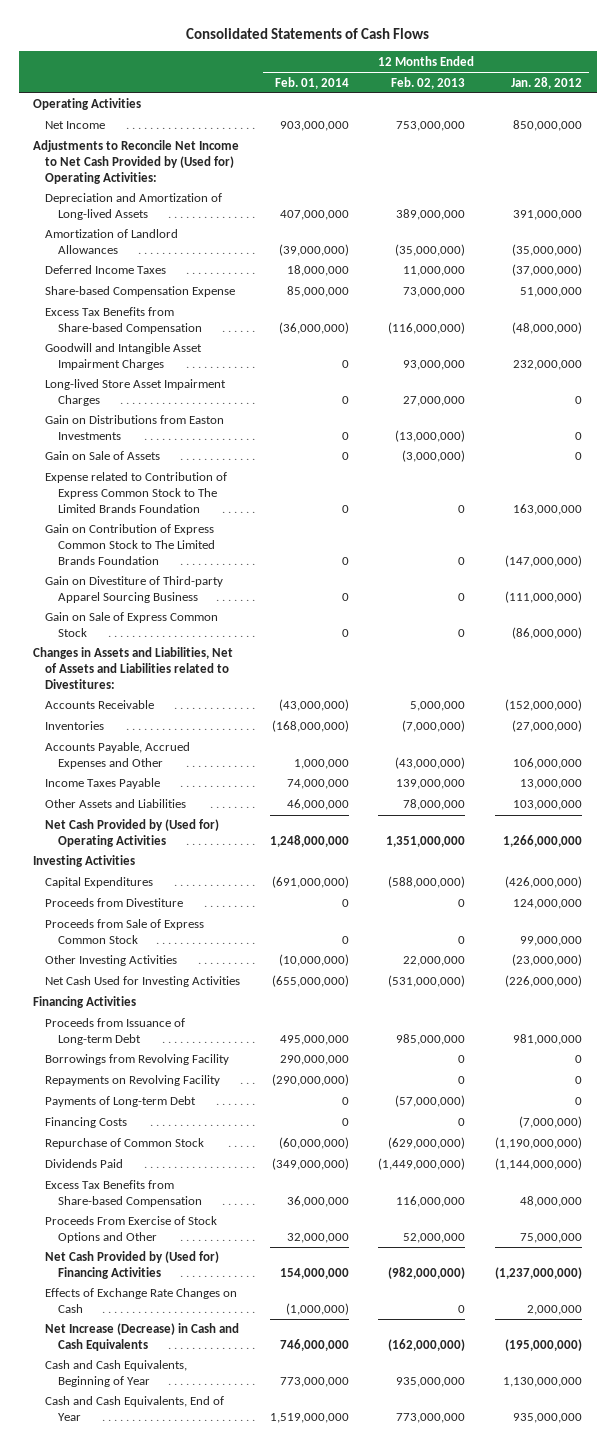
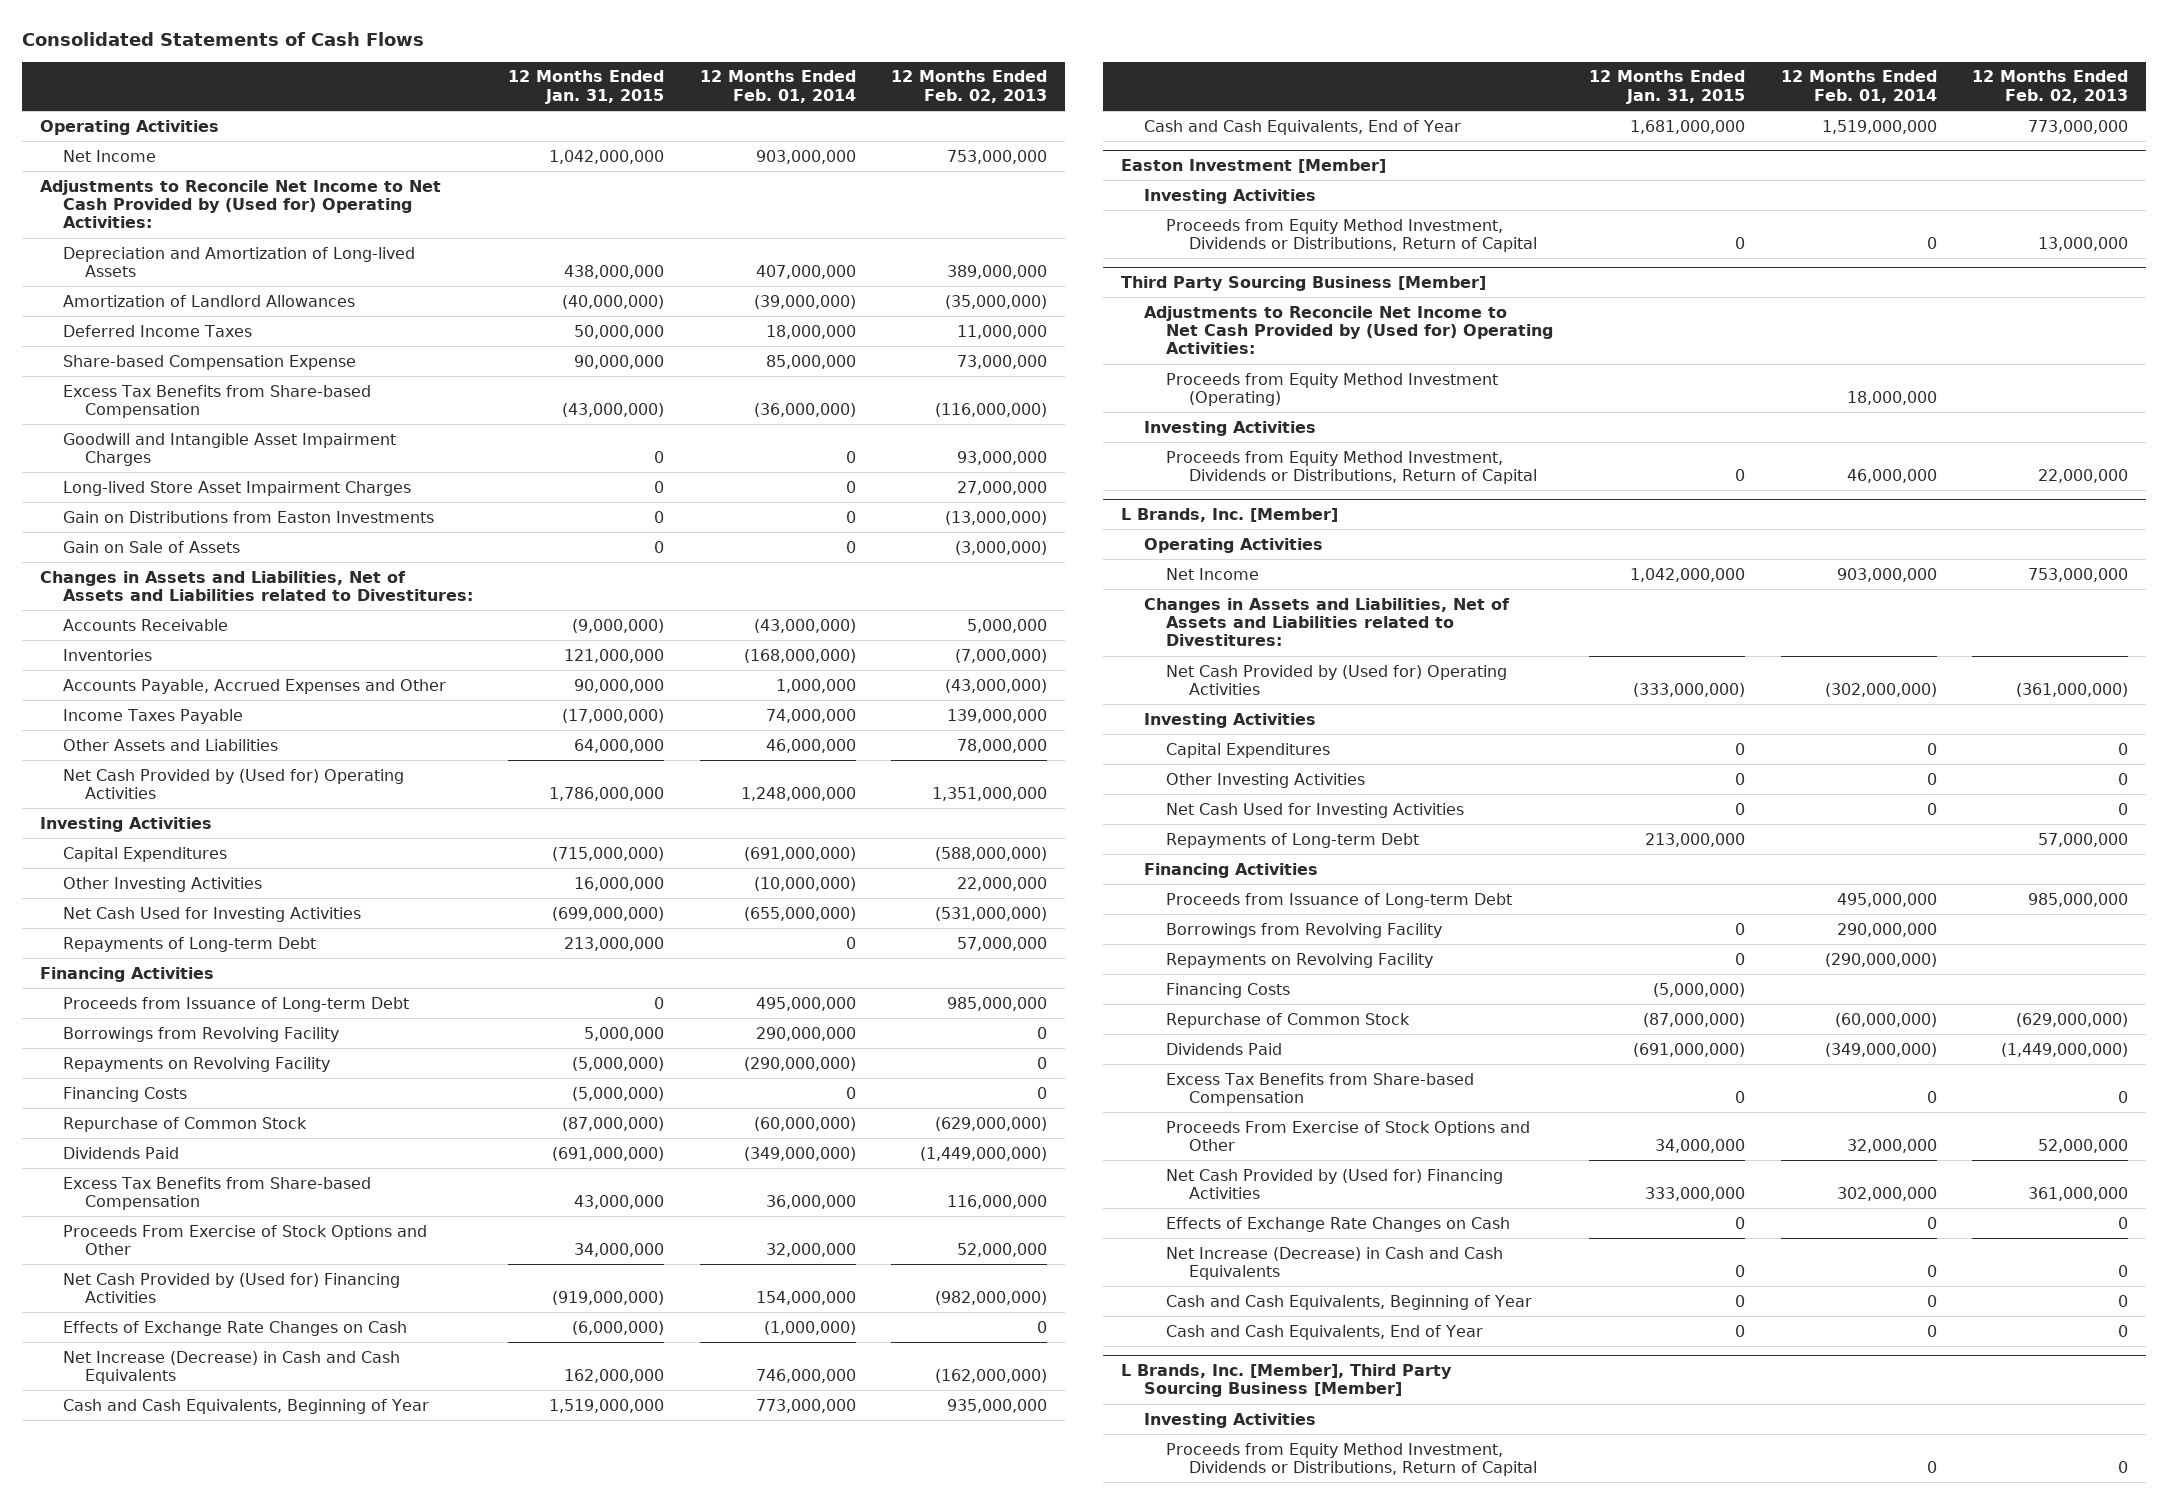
[510,76,582,89] Jan. 28, 2012 -> none
none -> [508,70,665,104] 12 Months Ended Jan. 31, 2015
[45,472,228,513] Expense related to Contribution of Express Common Stock to The Limited Brands Foundation -> none
[45,524,215,565] Gain on Contribution of Express Common Stock to The Limited Brands Foundation -> none
[45,576,224,604] Gain on Divestiture of Third-party Apparel Sourcing Business -> none
[45,612,219,638] Gain on Sale of Express Common Stock -> none
[45,898,184,908] Proceeds from Divestiture -> none
[45,919,205,945] Proceeds from Sale of Express Common Stock -> none
none -> [62,936,316,952] Repayments of Long-term Debt
[45,1096,197,1108] Payments of Long-term Debt -> none
none -> [1121,158,1387,173] Easton Investment [Member]
none -> [1143,188,1316,204] Investing Activities
none -> [1166,218,1537,252] Proceeds from Equity Method Investment, Dividends or Distributions, Return of Capital
none -> [1121,275,1487,291] Third Party Sourcing Business [Member]
none -> [1143,305,1554,355] Adjustments to Reconcile Net Income to Net Cash Provided by (Used for) Operating Activities:
none -> [1166,372,1499,406] Proceeds from Equity Method Investment (Operating)
none -> [1143,420,1316,436] Investing Activities
none -> [1166,450,1537,484] Proceeds from Equity Method Investment, Dividends or Distributions, Return of Capital
none -> [1121,507,1339,522] L Brands, Inc. [Member]
none -> [1143,537,1323,553] Operating Activities
none -> [1166,567,1260,580] Net Income
none -> [1143,597,1510,647] Changes in Assets and Liabilities, Net of Assets and Liabilities related to Divestitures:
none -> [1166,664,1508,695] Net Cash Provided by (Used for) Operating Activities
none -> [1143,712,1316,728] Investing Activities
none -> [1166,742,1331,758] Capital Expenditures
none -> [1166,772,1366,788] Other Investing Activities
none -> [1166,802,1465,818] Net Cash Used for Investing Activities
none -> [1166,832,1420,848] Repayments of Long-term Debt
none -> [1143,862,1318,878] Financing Activities
none -> [1166,892,1513,908] Proceeds from Issuance of Long-term Debt
none -> [1166,922,1443,938] Borrowings from Revolving Facility
none -> [1166,952,1434,968] Repayments on Revolving Facility
none -> [1166,982,1291,998] Financing Costs
none -> [1166,1012,1411,1028] Repurchase of Common Stock
none -> [1166,1042,1283,1055] Dividends Paid
none -> [1166,1072,1475,1106] Excess Tax Benefits from Share-based Compensation
none -> [1166,1120,1531,1151] Proceeds From Exercise of Stock Options and Other
none -> [1166,1168,1504,1199] Net Cash Provided by (Used for) Financing Activities
none -> [1166,1216,1511,1232] Effects of Exchange Rate Changes on Cash
none -> [1166,1246,1504,1280] Net Increase (Decrease) in Cash and Cash Equivalents
none -> [1166,1294,1533,1310] Cash and Cash Equivalents, Beginning of Year
none -> [1166,1324,1484,1340] Cash and Cash Equivalents, End of Year
none -> [1121,1363,1453,1398] L Brands, Inc. [Member], Third Party Sourcing Business [Member]
none -> [1143,1412,1316,1428] Investing Activities
none -> [1166,1442,1537,1476] Proceeds from Equity Method Investment, Dividends or Distributions, Return of Capital

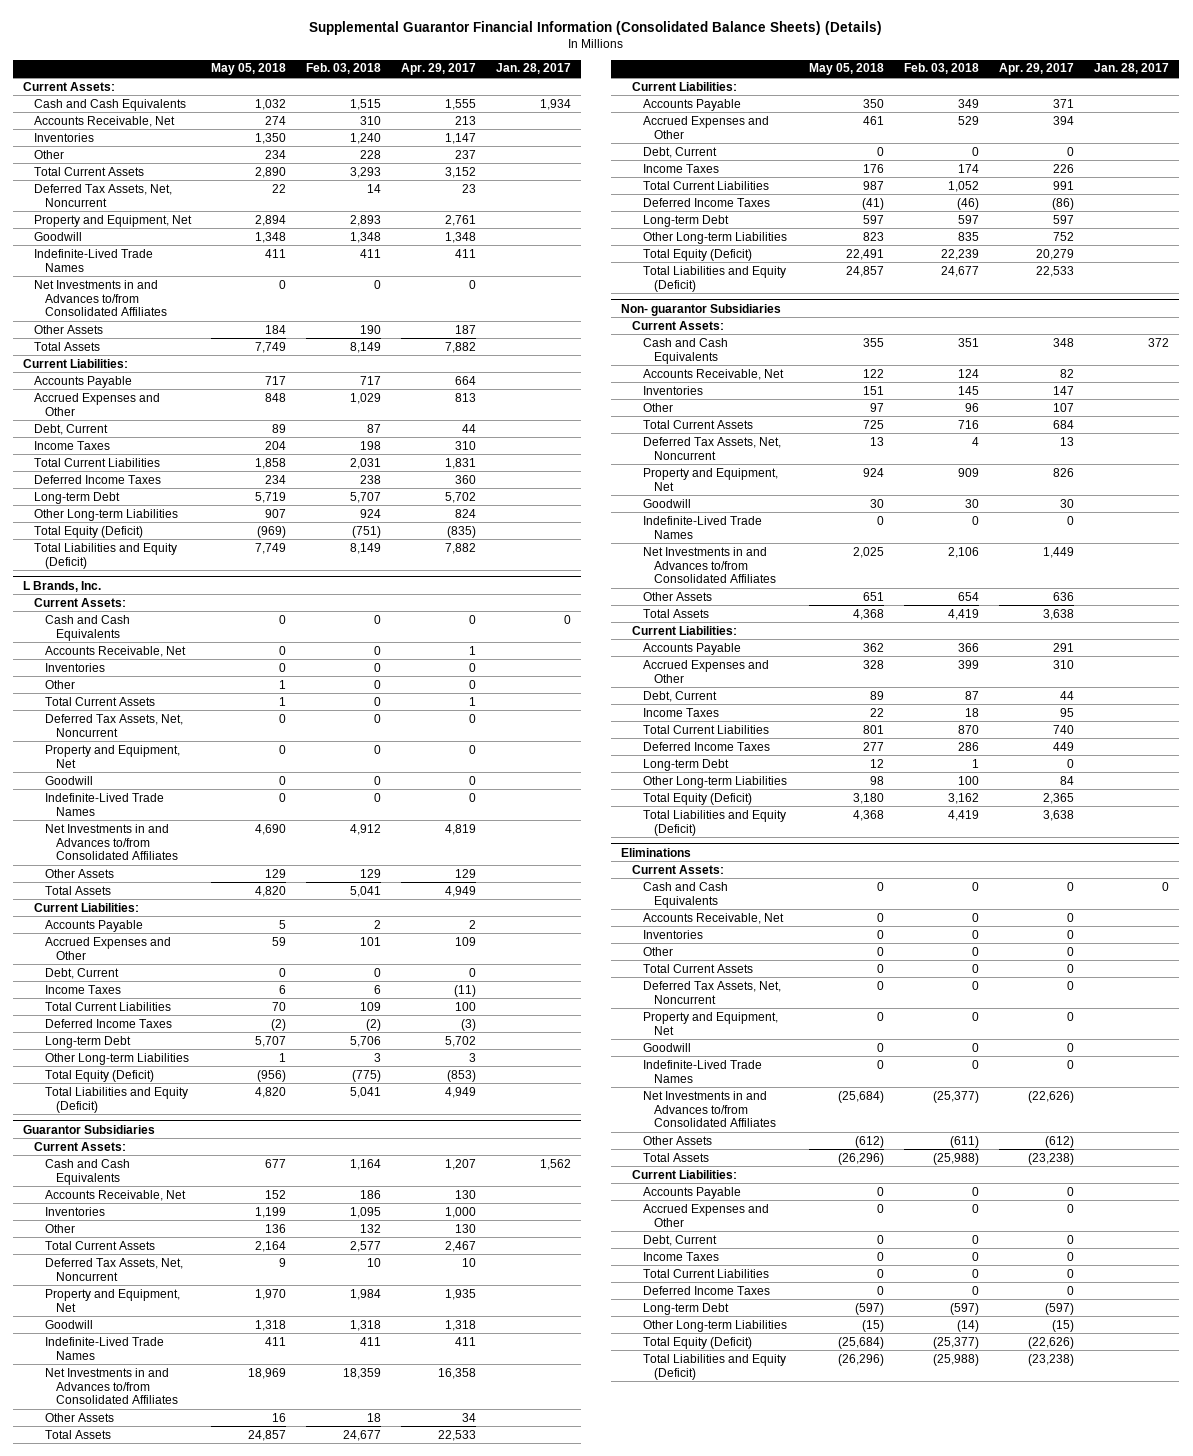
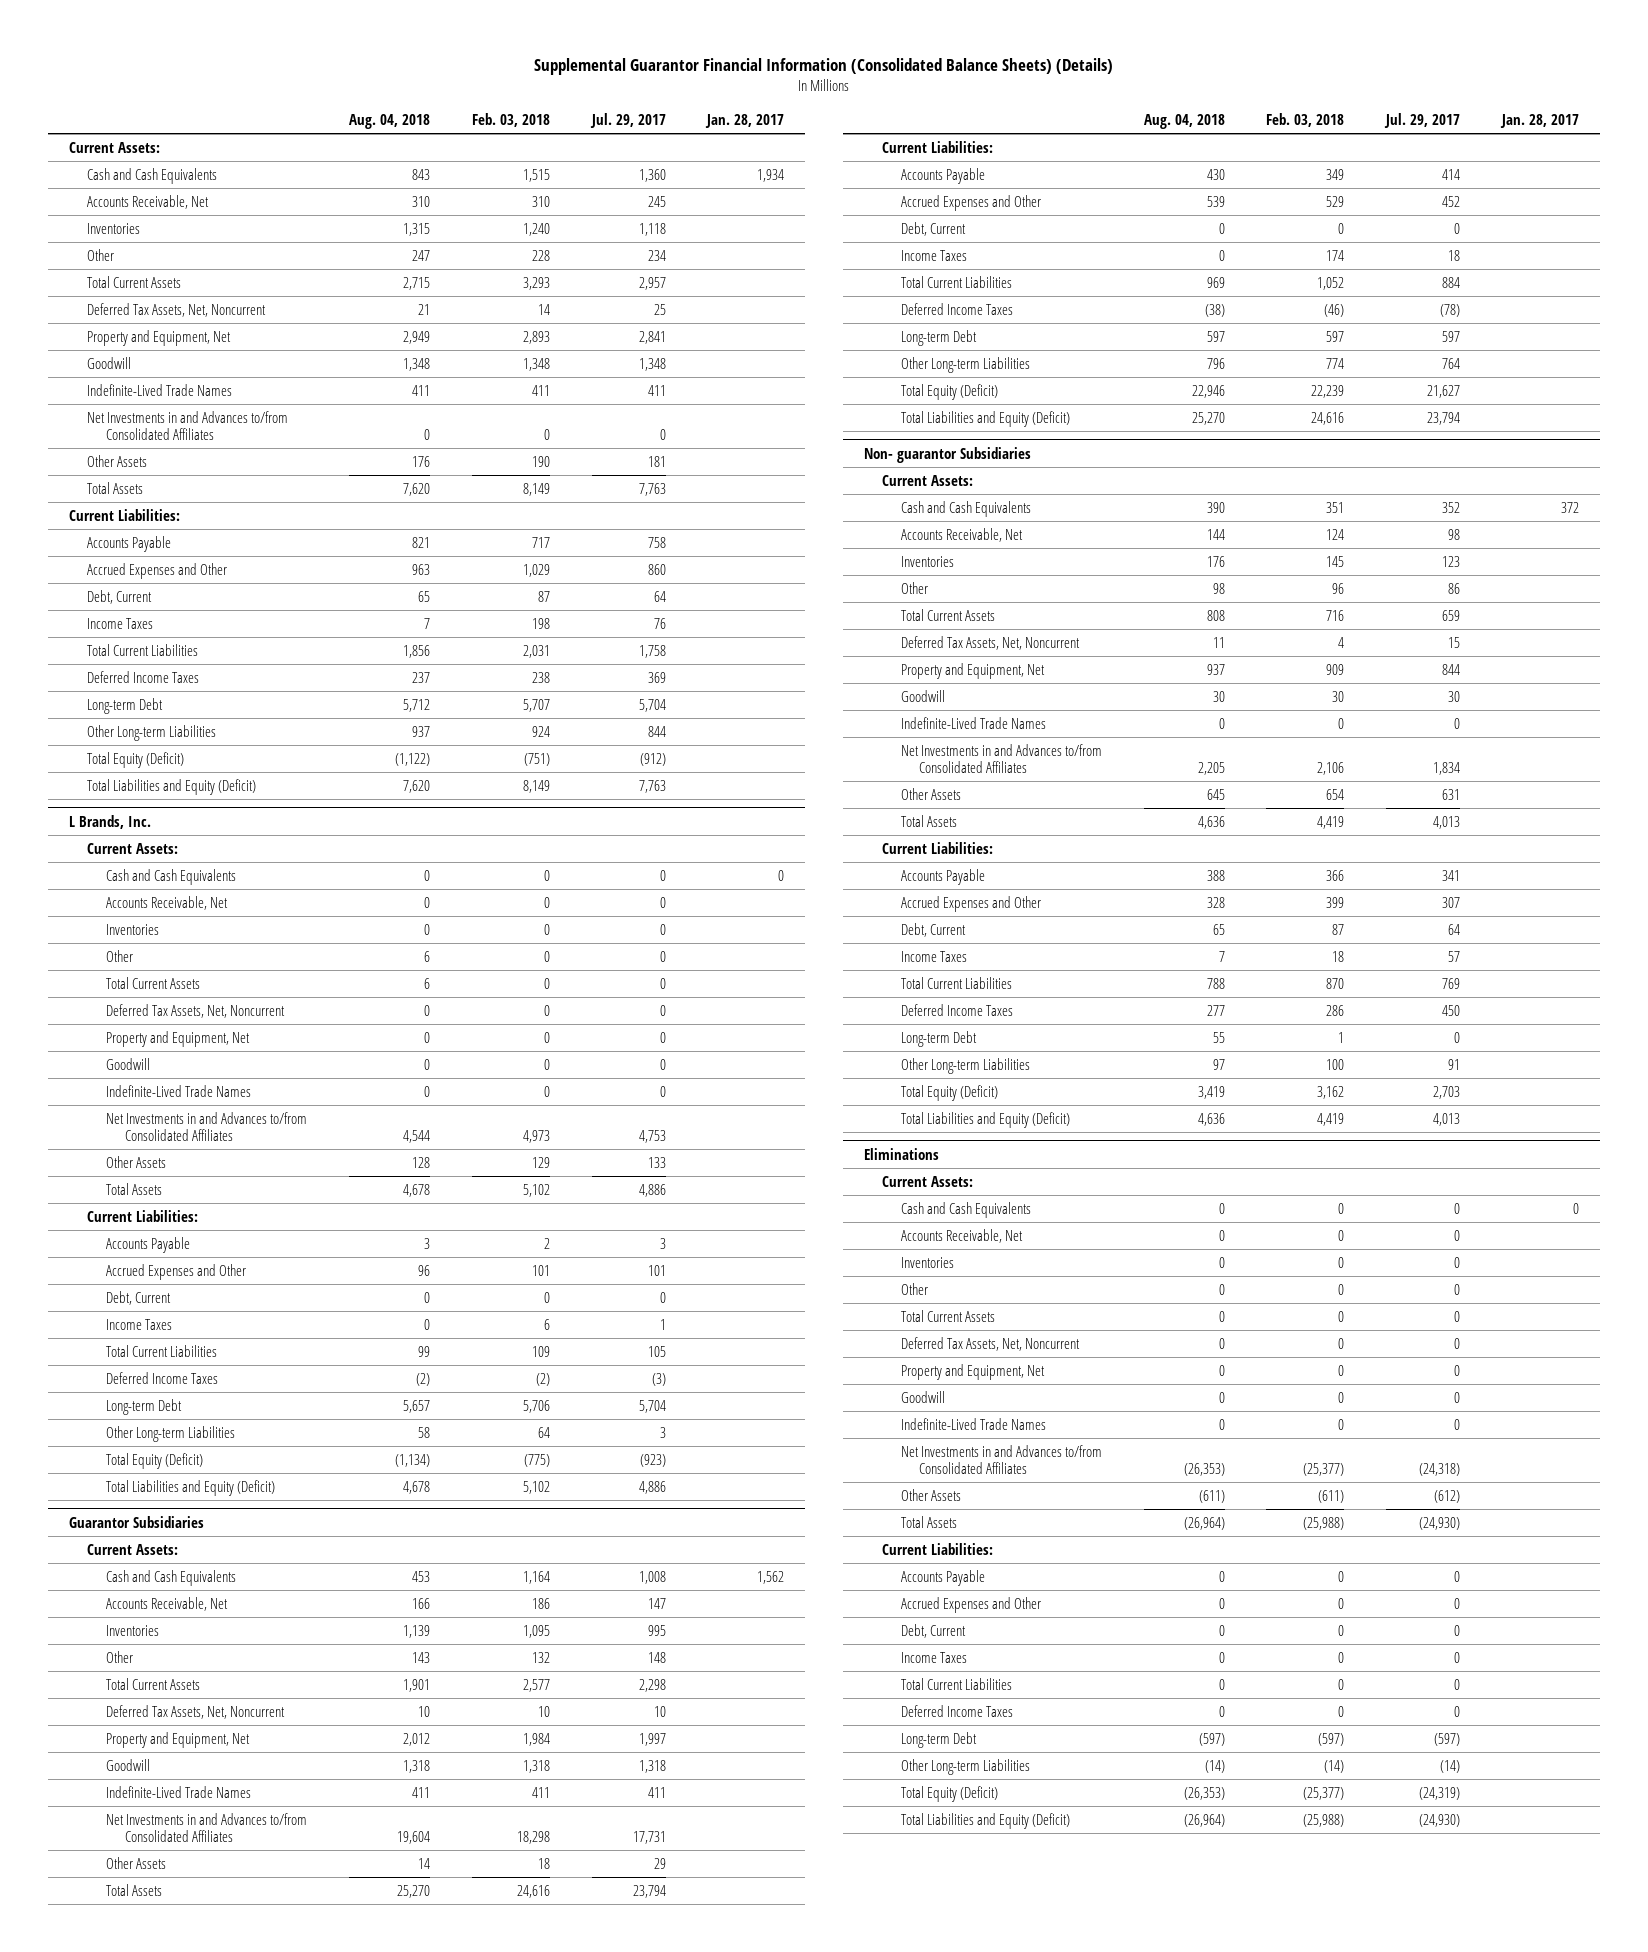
[211,63,287,76] May 05, 2018 -> none
[401,63,477,76] Apr. 29, 2017 -> none
none -> [348,114,430,130] Aug. 04, 2018
none -> [589,113,666,129] Jul. 29, 2017
[350,823,382,835] 4,912 -> [522,1130,550,1144] 4,973
[350,885,382,897] 5,041 -> [522,1183,550,1197] 5,102
[374,1052,382,1062] 3 -> [537,1426,550,1438] 64
[350,1086,382,1098] 5,041 -> [522,1480,550,1494] 5,102
[343,1367,382,1379] 18,359 -> [516,1831,550,1845] 18,298
[343,1429,382,1441] 24,677 -> [516,1884,550,1898] 24,616
[958,231,980,241] 835 -> [1326,357,1345,369] 774
[941,265,980,277] 24,677 -> [1311,411,1345,425] 24,616

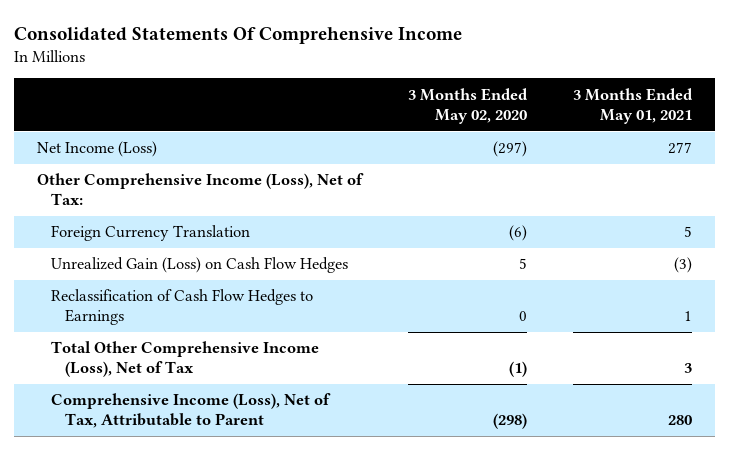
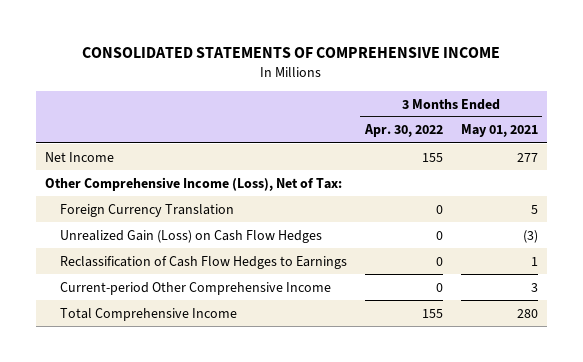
[14,26,463,44] Consolidated Statements Of Comprehensive Income -> [82,46,501,58] CONSOLIDATED STATEMENTS OF COMPREHENSIVE INCOME
[408,87,529,124] 3 Months Ended May 02, 2020 -> none
none -> [363,124,443,138] Apr. 30, 2022
[37,141,158,158] Net Income (Loss) -> [45,151,115,162] Net Income
[51,341,320,378] Total Other Comprehensive Income (Loss), Net of Tax -> [59,281,331,295] Current-period Other Comprehensive Income
[51,393,332,429] Comprehensive Income (Loss), Net of Tax, Attributable to Parent -> [59,307,237,321] Total Comprehensive Income

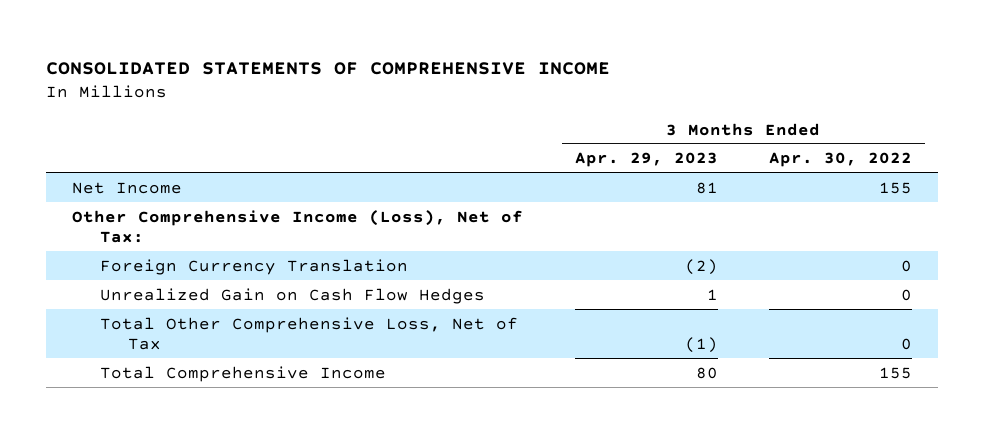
[460,124,538,138] May 01, 2021 -> none
none -> [574,152,718,168] Apr. 29, 2023
[59,255,347,269] Reclassification of Cash Flow Hedges to Earnings -> none
[59,229,322,243] Unrealized Gain (Loss) on Cash Flow Hedges -> [99,287,485,304] Unrealized Gain on Cash Flow Hedges
[59,281,331,295] Current-period Other Comprehensive Income -> [99,316,518,350] Total Other Comprehensive Loss, Net of Tax

